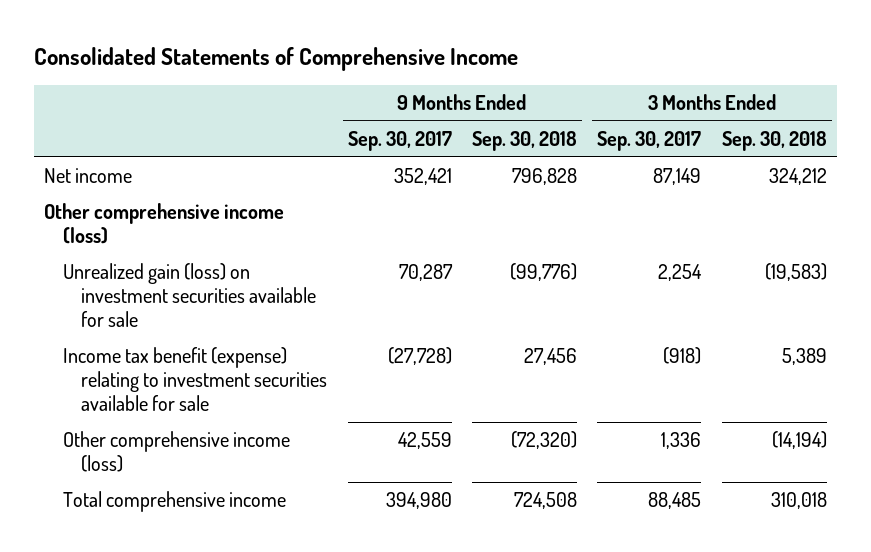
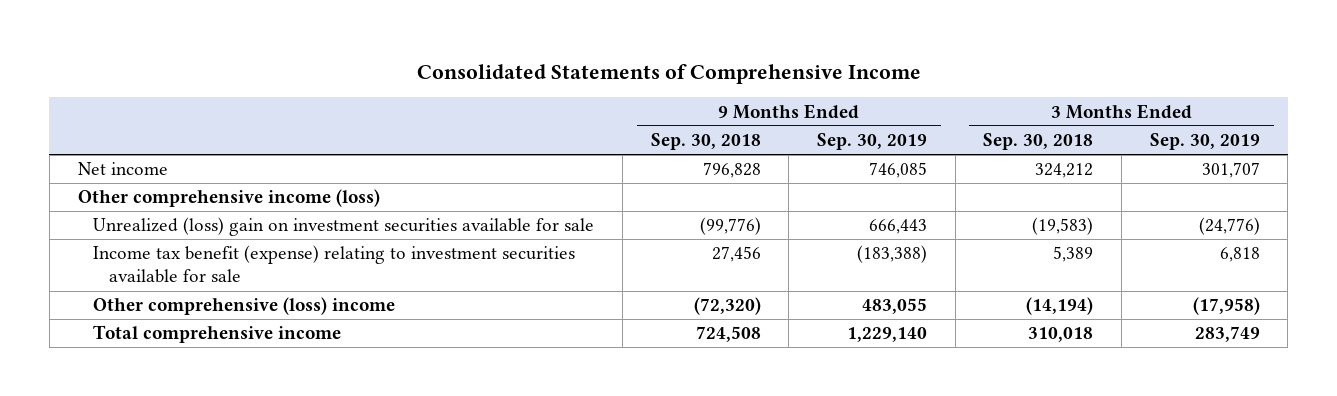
[347,130,452,151] Sep. 30, 2017 -> none
[597,130,702,151] Sep. 30, 2017 -> none
none -> [817,133,928,151] Sep. 30, 2019
none -> [1149,133,1260,151] Sep. 30, 2019
[62,263,317,327] Unrealized gain (loss) on investment securities available for sale -> [93,217,595,237] Unrealized (loss) gain on investment securities available for sale
[62,431,290,473] Other comprehensive income (loss) -> [93,297,396,316] Other comprehensive (loss) income

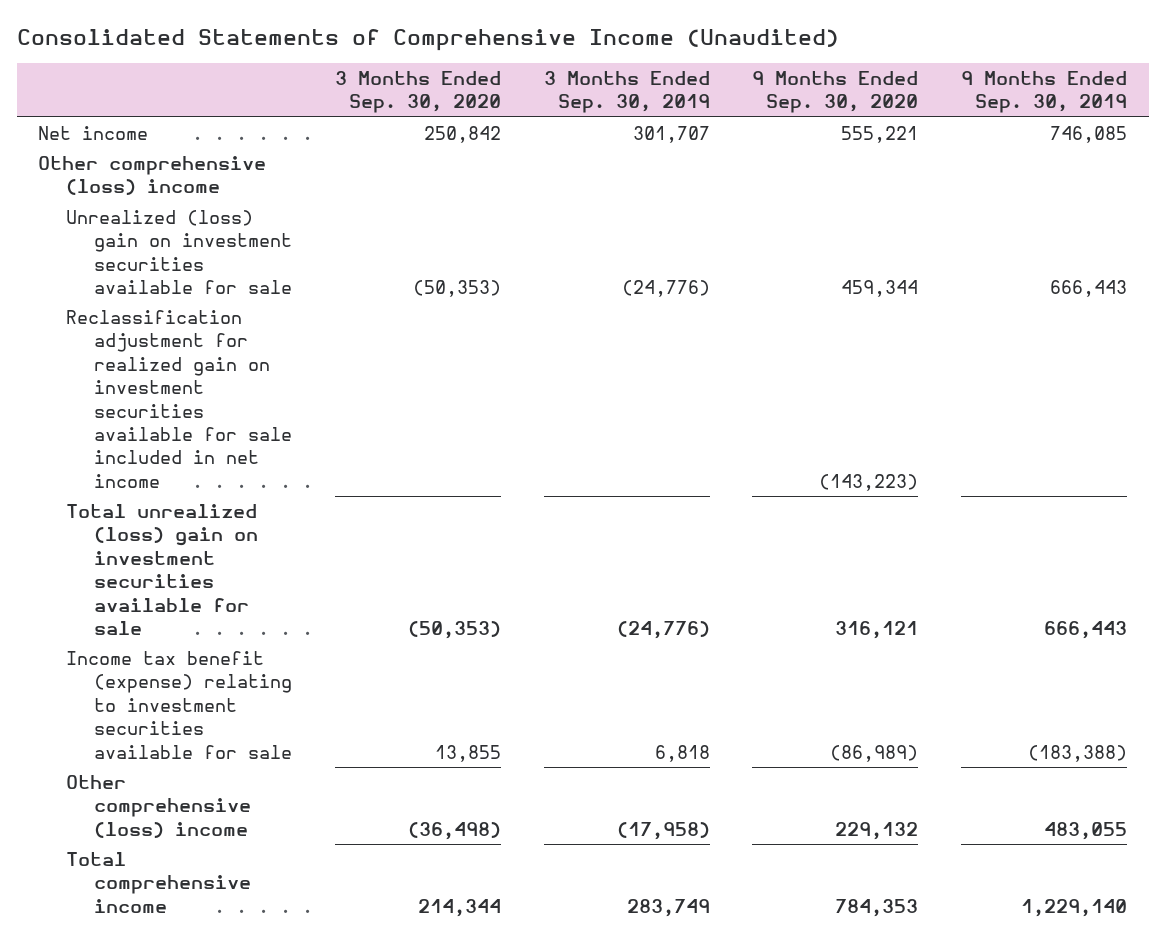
[416,63,921,84] Consolidated Statements of Comprehensive Income -> [16,28,839,51] Consolidated Statements of Comprehensive Income (Unaudited)
[650,133,761,151] Sep. 30, 2018 -> none
[983,133,1094,151] Sep. 30, 2018 -> none
none -> [334,70,501,114] 3 Months Ended Sep. 30, 2020
none -> [752,70,919,114] 9 Months Ended Sep. 30, 2020
[77,189,380,208] Other comprehensive income (loss) -> [38,155,267,196] Other comprehensive (loss) income
none -> [66,309,292,488] Reclassification adjustment for realized gain on investment securities available for sale included in net income
none -> [66,503,258,635] Total unrealized (loss) gain on investment securities available for sale

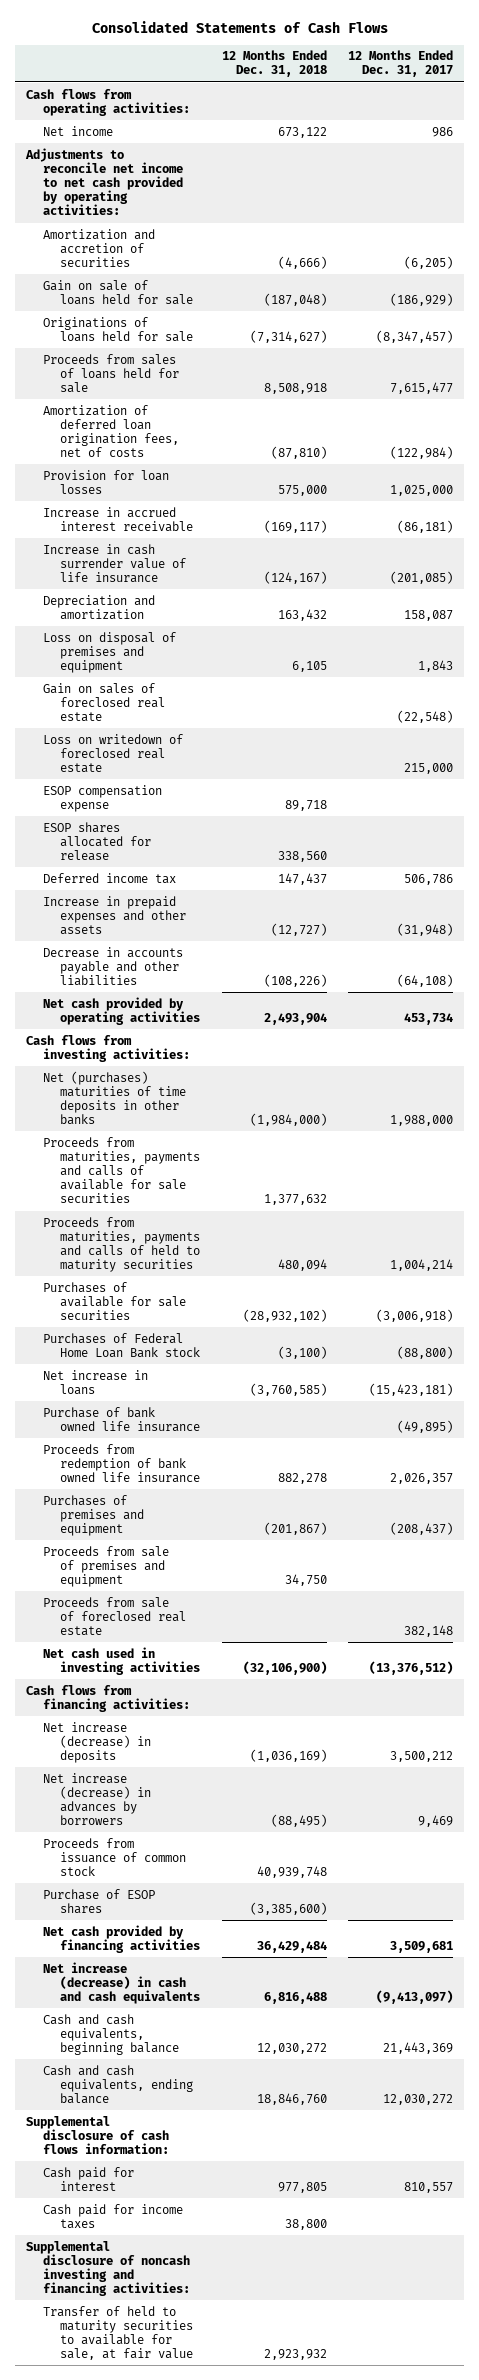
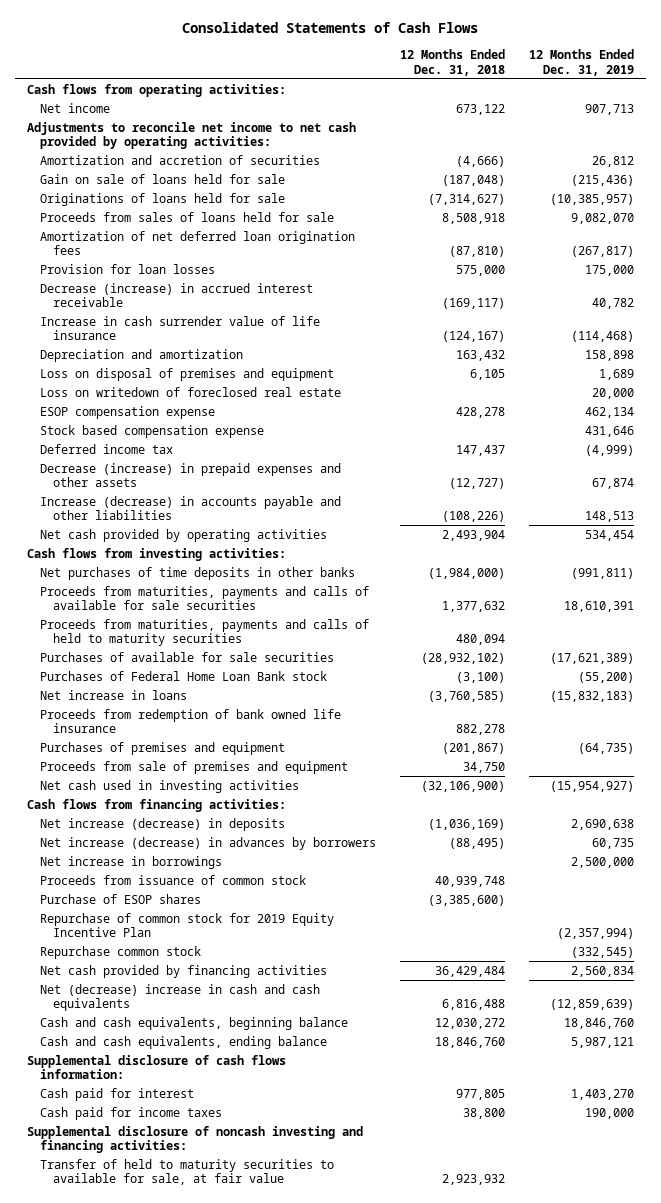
[348,50,454,78] 12 Months Ended Dec. 31, 2017 -> none
none -> [529,49,635,76] 12 Months Ended Dec. 31, 2019
[42,404,179,458] Amortization of deferred loan origination fees, net of costs -> [39,230,355,256] Amortization of net deferred loan origination fees
[42,506,193,532] Increase in accrued interest receivable -> [39,282,313,308] Decrease (increase) in accrued interest receivable
[42,682,165,722] Gain on sales of foreclosed real estate -> none
[42,821,151,861] ESOP shares allocated for release -> none
[284,799,327,811] 89,718 -> [456,406,506,418] 428,278
none -> [39,424,264,438] Stock based compensation expense
[42,895,186,935] Increase in prepaid expenses and other assets -> [39,462,341,488] Decrease (increase) in prepaid expenses and other assets
[42,946,183,986] Decrease in accounts payable and other liabilities -> [39,495,341,521] Increase (decrease) in accounts payable and other liabilities
[42,1070,186,1126] Net (purchases) maturities of time deposits in other banks -> [39,566,355,580] Net purchases of time deposits in other banks
[42,1406,200,1432] Purchase of bank owned life insurance -> none
[42,1596,186,1636] Proceeds from sale of foreclosed real estate -> none
none -> [39,855,222,869] Net increase in borrowings
none -> [39,912,334,938] Repurchase of common stock for 2019 Equity Incentive Plan
none -> [39,945,201,959] Repurchase common stock
[42,1961,200,2004] Net increase (decrease) in cash and cash equivalents -> [39,983,320,1012] Net (decrease) increase in cash and cash equivalents

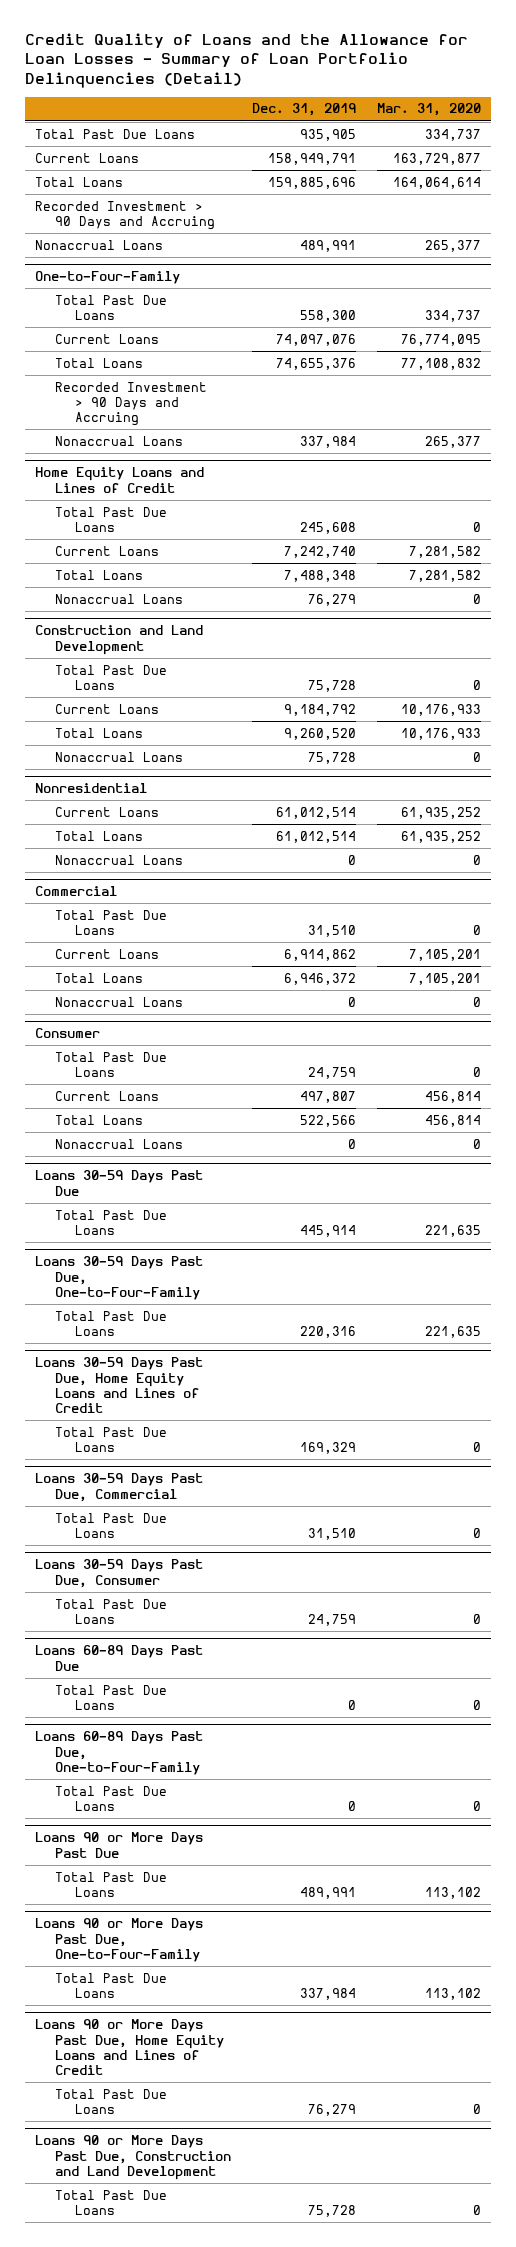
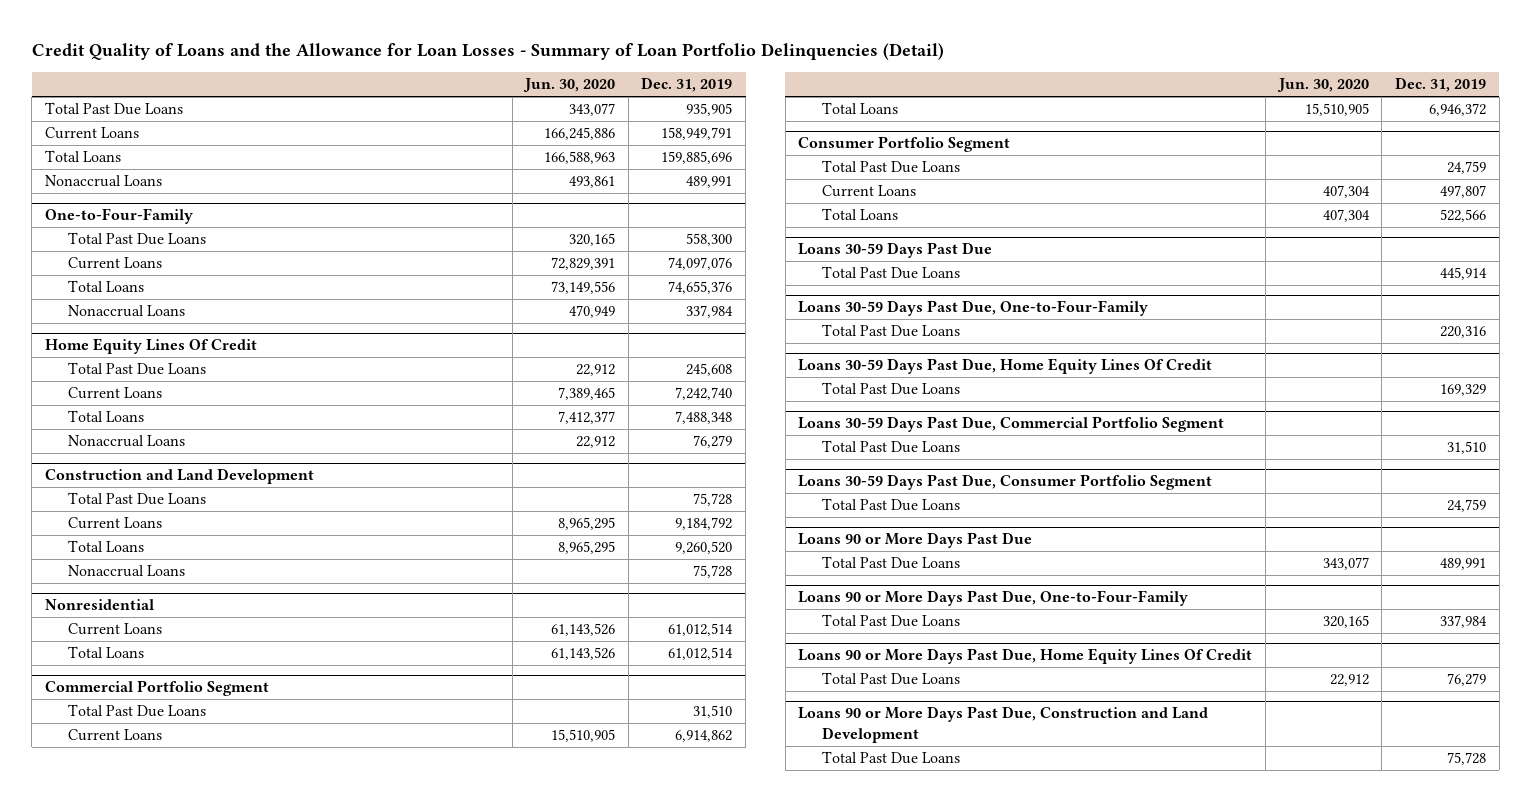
[376,103,481,117] Mar. 31, 2020 -> none
none -> [523,78,616,93] Jun. 30, 2020
[35,200,216,231] Recorded Investment > 90 Days and Accruing -> none
[55,381,208,427] Recorded Investment > 90 Days and Accruing -> none
[35,467,205,493] Home Equity Loans and Lines of Credit -> [44,338,257,355] Home Equity Lines Of Credit
[55,854,184,865] Nonaccrual Loans -> none
[35,886,118,897] Commercial -> [44,680,269,697] Commercial Portfolio Segment
[55,996,184,1007] Nonaccrual Loans -> none
[35,1028,101,1039] Consumer -> [798,136,1011,153] Consumer Portfolio Segment
[55,1138,184,1149] Nonaccrual Loans -> none
[35,1357,204,1414] Loans 30-59 Days Past Due, Home Equity Loans and Lines of Credit -> [798,358,1213,375] Loans 30-59 Days Past Due, Home Equity Lines Of Credit
[35,1473,204,1502] Loans 30-59 Days Past Due, Commercial -> [798,416,1225,433] Loans 30-59 Days Past Due, Commercial Portfolio Segment
[35,1559,204,1588] Loans 30-59 Days Past Due, Consumer -> [798,474,1213,491] Loans 30-59 Days Past Due, Consumer Portfolio Segment
[35,1645,204,1671] Loans 60-89 Days Past Due -> none
[55,1684,168,1711] Total Past Due Loans -> none
[35,1731,204,1776] Loans 60-89 Days Past Due, One-to-Four-Family -> none
[55,1785,168,1812] Total Past Due Loans -> none
[35,2019,225,2076] Loans 90 or More Days Past Due, Home Equity Loans and Lines of Credit -> [798,648,1253,665] Loans 90 or More Days Past Due, Home Equity Lines Of Credit

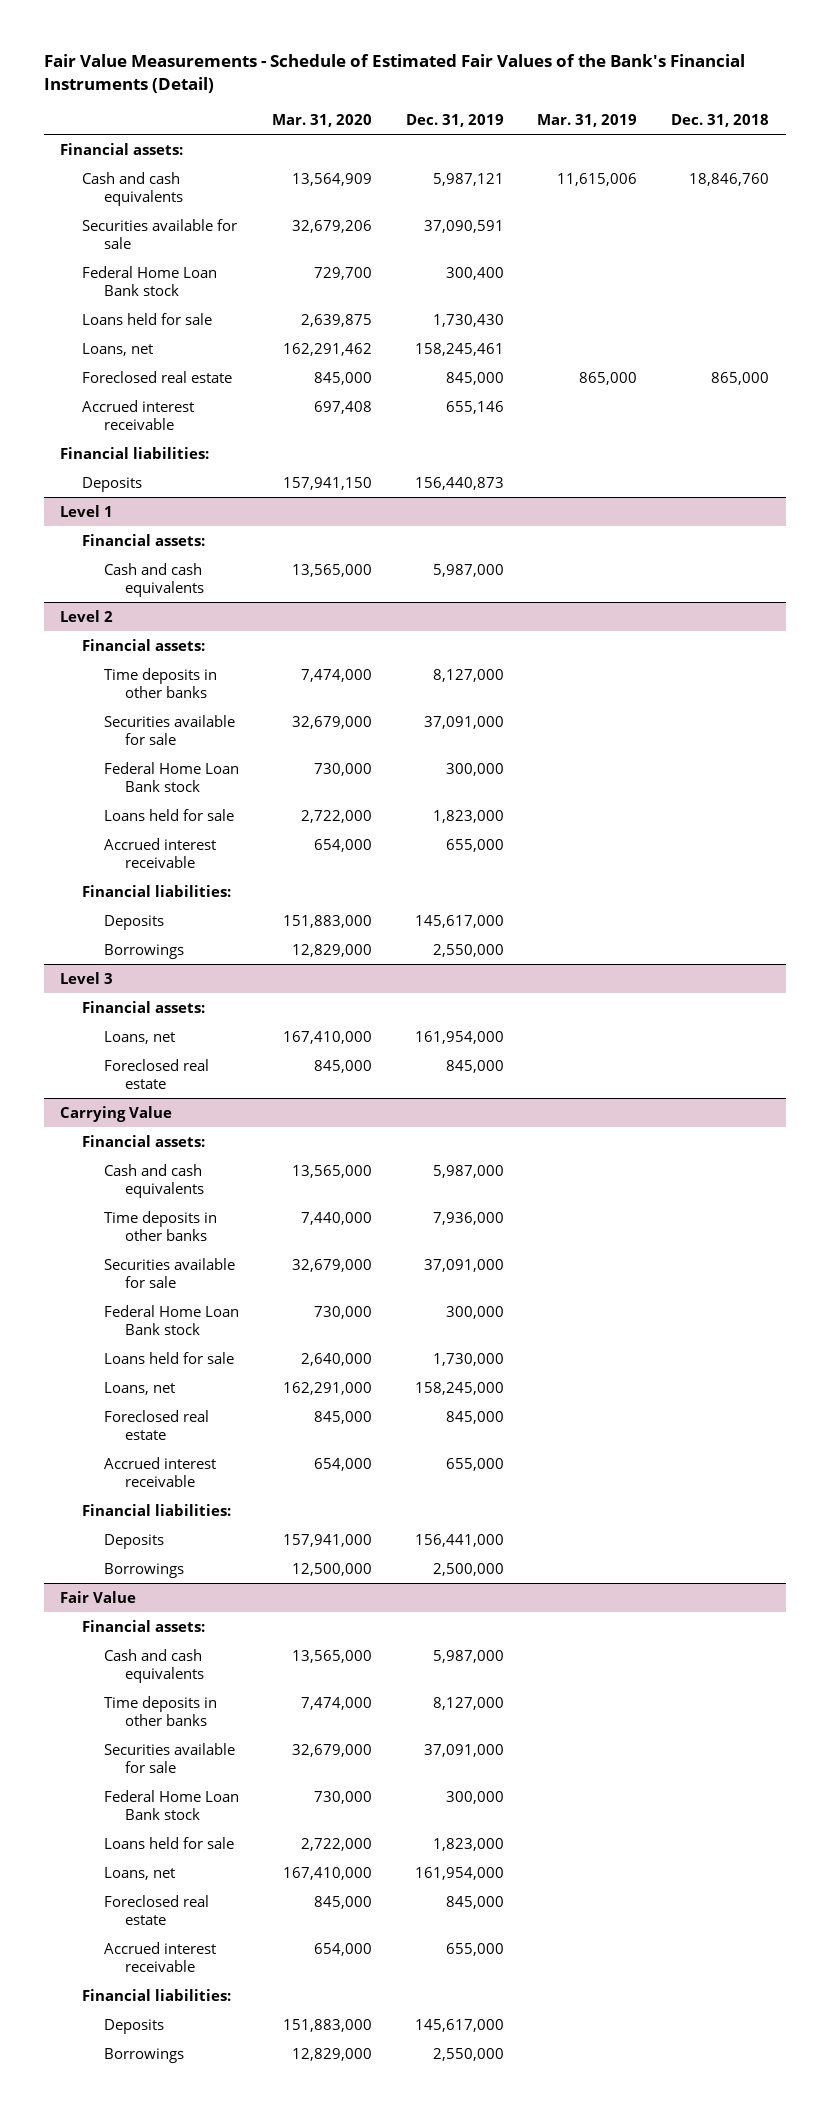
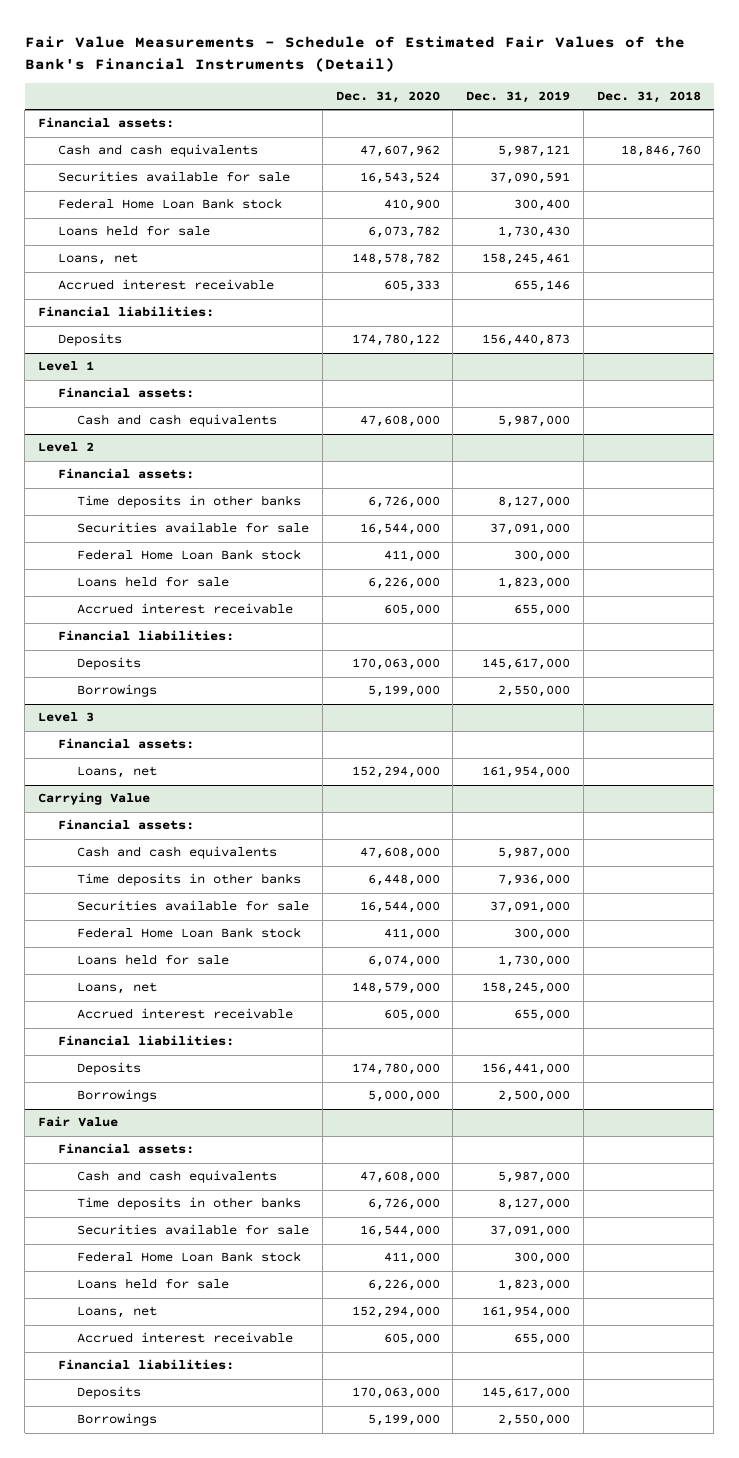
[272,113,373,127] Mar. 31, 2020 -> none
[537,113,638,127] Mar. 31, 2019 -> none
none -> [335,91,440,104] Dec. 31, 2020
[82,370,233,383] Foreclosed real estate -> none
[103,1058,209,1090] Foreclosed real estate -> none
[103,1409,209,1441] Foreclosed real estate -> none
[103,1894,209,1926] Foreclosed real estate -> none

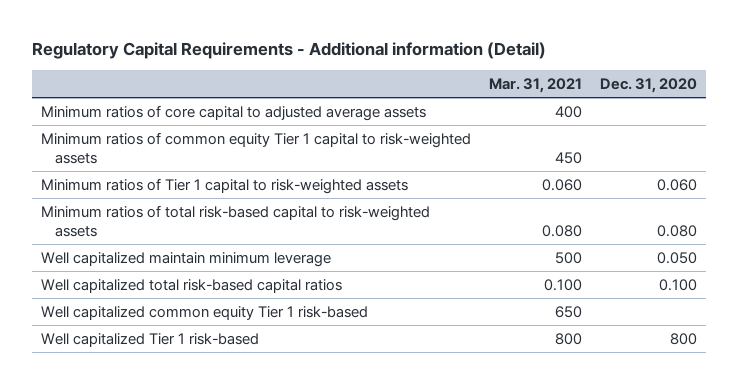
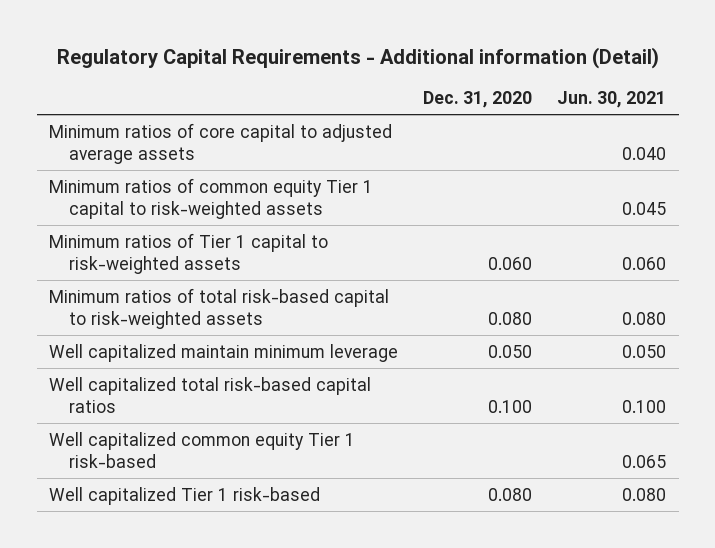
[488,78,582,94] Mar. 31, 2021 -> none
none -> [557,91,667,109] Jun. 30, 2021
[669,333,697,346] 800 -> [488,487,533,501] 0.080

